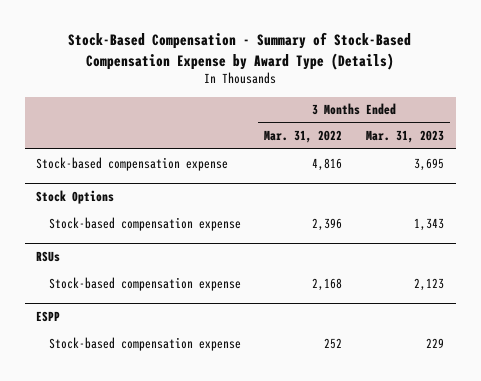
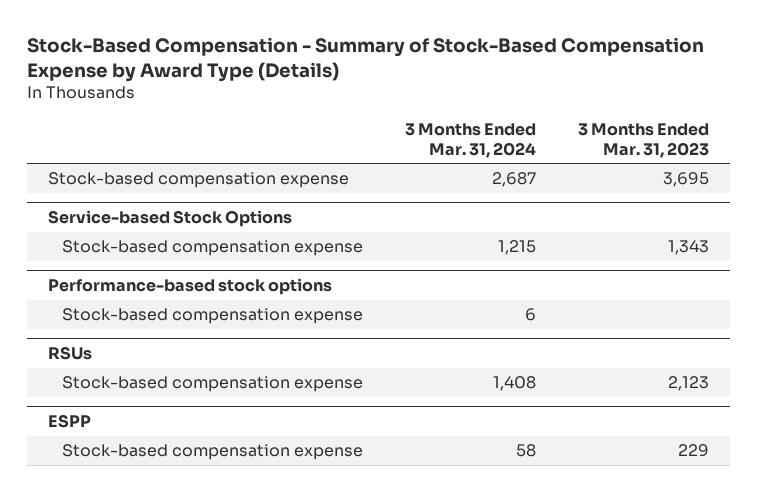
[264,130,343,144] Mar. 31, 2022 -> none
none -> [405,122,537,158] 3 Months Ended Mar. 31, 2024
[36,190,115,205] Stock Options -> [48,210,293,228] Service-based Stock Options
none -> [48,278,333,296] Performance-based stock options
none -> [61,308,363,325] Stock-based compensation expense

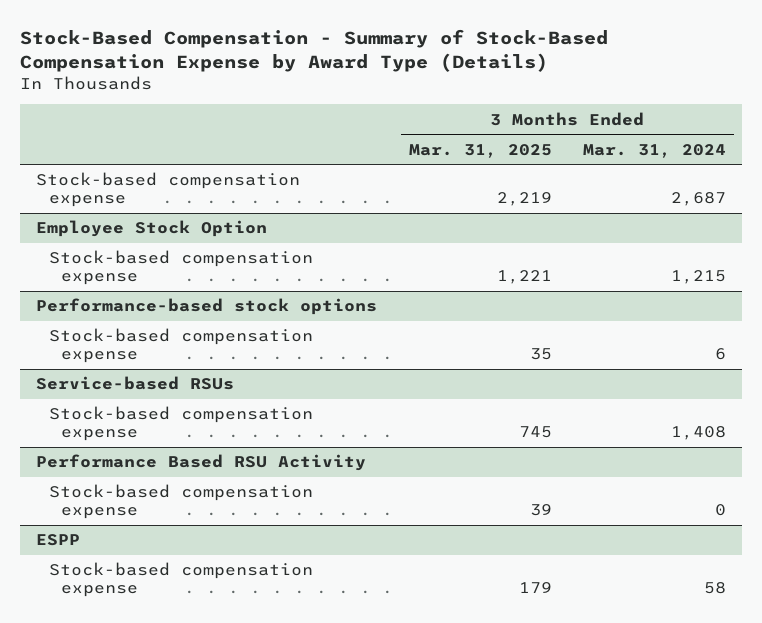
[578,122,710,158] 3 Months Ended Mar. 31, 2023 -> none
none -> [408,143,552,158] Mar. 31, 2025
[48,210,293,228] Service-based Stock Options -> [36,220,268,238] Employee Stock Option
[48,346,93,361] RSUs -> [36,376,235,391] Service-based RSUs
none -> [36,454,367,472] Performance Based RSU Activity
none -> [48,484,313,520] Stock-based compensation expense

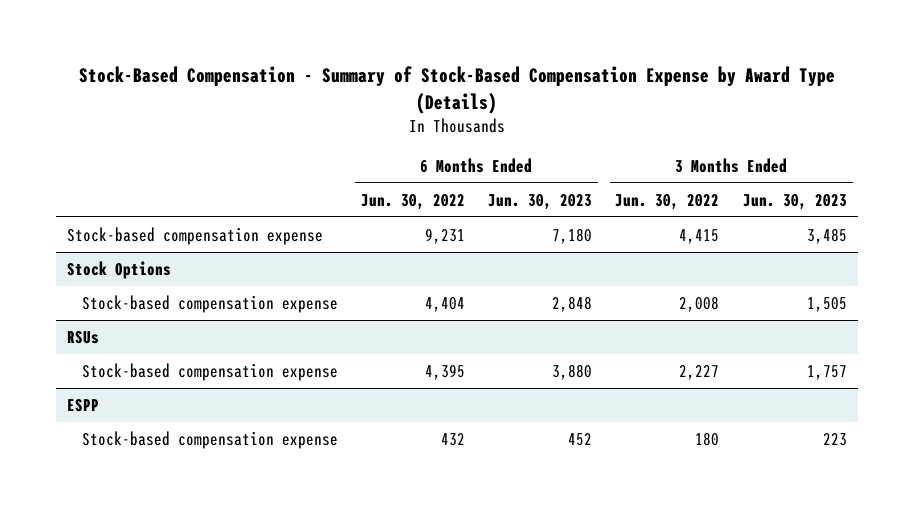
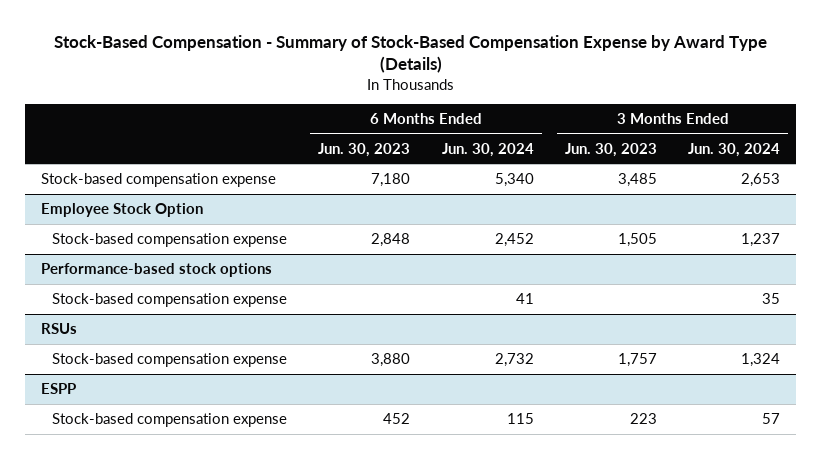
[360,193,465,210] Jun. 30, 2022 -> none
[615,193,720,210] Jun. 30, 2022 -> none
none -> [441,142,534,157] Jun. 30, 2024
none -> [688,142,781,157] Jun. 30, 2024
[67,260,172,279] Stock Options -> [40,203,203,218] Employee Stock Option
none -> [40,263,272,278] Performance-based stock options
none -> [51,293,287,308] Stock-based compensation expense

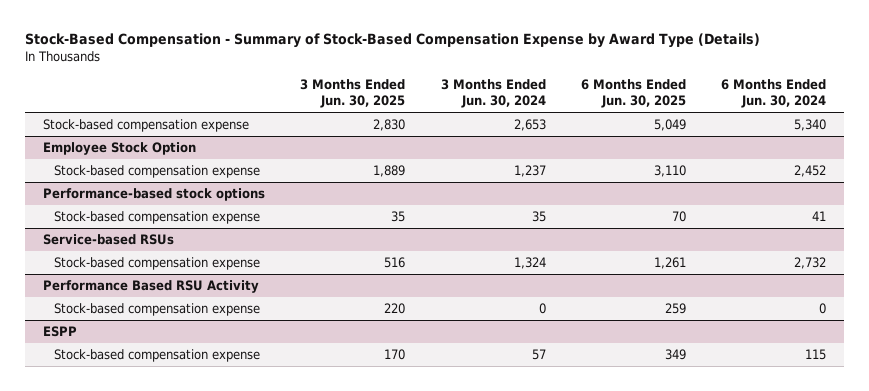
[318,142,411,157] Jun. 30, 2023 -> none
[565,142,658,157] Jun. 30, 2023 -> none
none -> [300,79,406,108] 3 Months Ended Jun. 30, 2025
none -> [581,79,687,108] 6 Months Ended Jun. 30, 2025
[40,323,77,335] RSUs -> [42,234,174,246] Service-based RSUs
none -> [42,280,259,294] Performance Based RSU Activity
none -> [53,303,260,317] Stock-based compensation expense

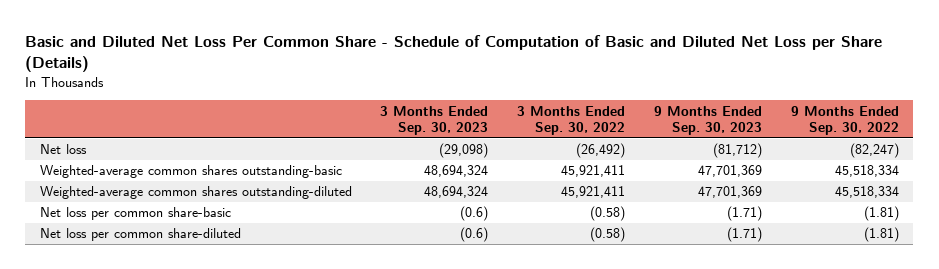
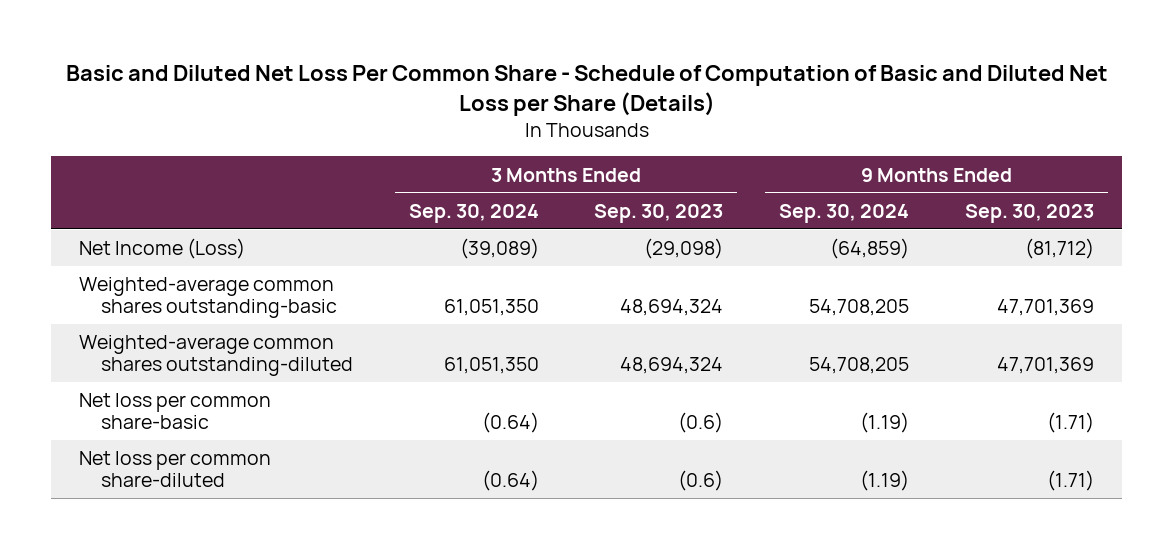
[517,105,626,135] 3 Months Ended Sep. 30, 2022 -> none
[791,105,900,135] 9 Months Ended Sep. 30, 2022 -> none
none -> [408,203,539,223] Sep. 30, 2024
none -> [779,203,910,223] Sep. 30, 2024
[39,144,87,155] Net loss -> [79,238,246,260] Net Income (Loss)

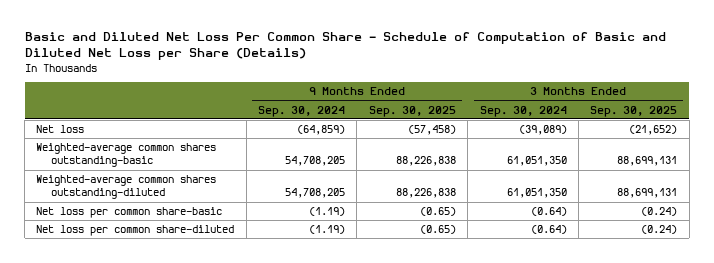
[594,203,724,223] Sep. 30, 2023 -> none
[964,203,1094,223] Sep. 30, 2023 -> none
none -> [368,105,456,117] Sep. 30, 2025
none -> [590,105,678,117] Sep. 30, 2025
[79,238,246,260] Net Income (Loss) -> [36,125,85,134] Net loss

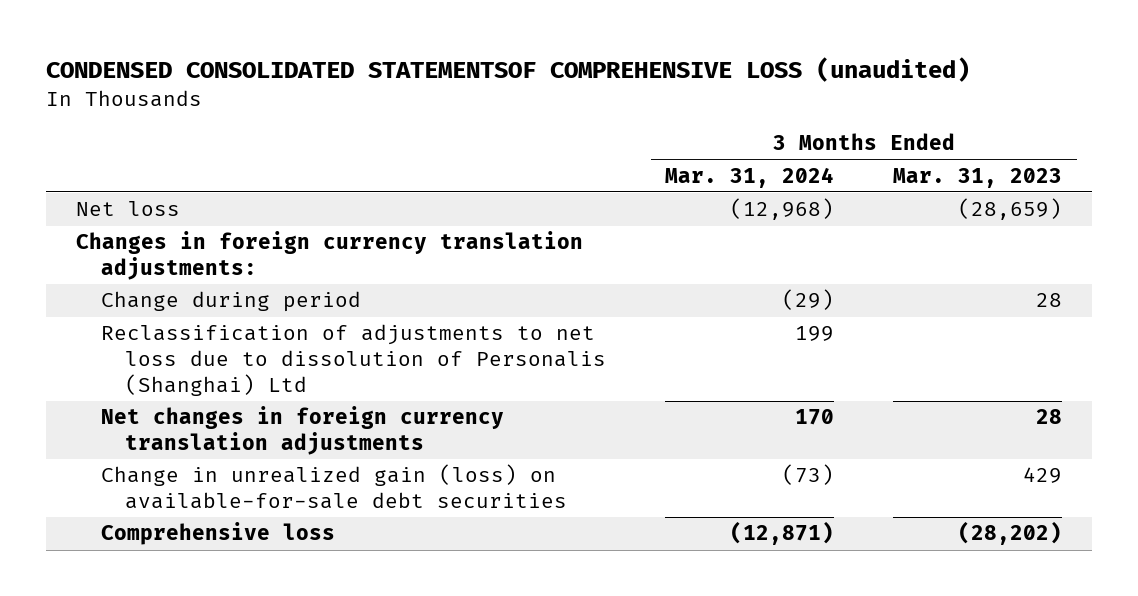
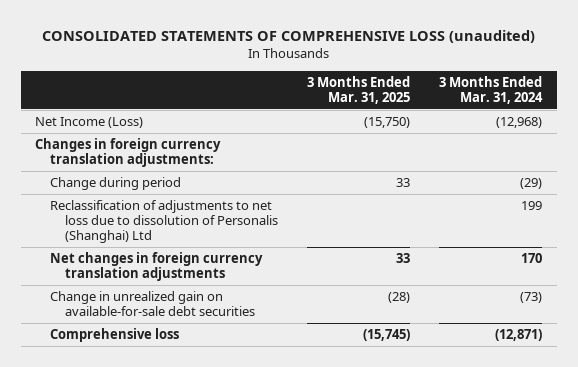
[46,57,971,83] CONDENSED CONSOLIDATED STATEMENTSOF COMPREHENSIVE LOSS (unaudited) -> [41,29,535,43] CONSOLIDATED STATEMENTS OF COMPREHENSIVE LOSS (unaudited)
[893,167,1063,188] Mar. 31, 2023 -> none
none -> [306,75,410,105] 3 Months Ended Mar. 31, 2025
[75,201,180,217] Net loss -> [35,117,144,129] Net Income (Loss)
[100,464,568,510] Change in unrealized gain (loss) on available-for-sale debt securities -> [50,291,255,317] Change in unrealized gain on available-for-sale debt securities

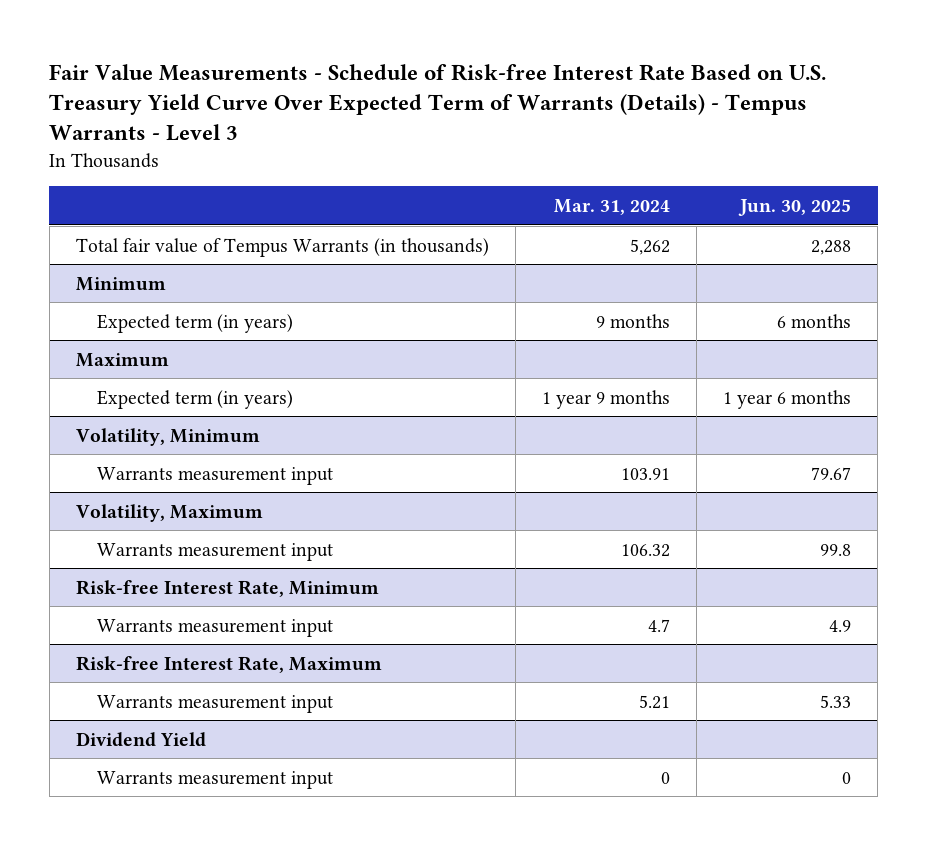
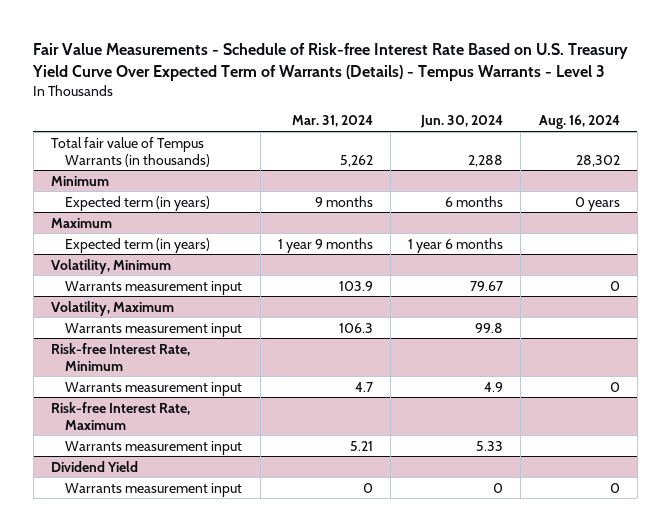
[738,198,852,216] Jun. 30, 2025 -> none
none -> [420,115,504,129] Jun. 30, 2024
none -> [538,115,620,130] Aug. 16, 2024
[620,467,670,480] 103.91 -> [338,280,373,291] 103.9
[620,543,670,557] 106.32 -> [338,322,373,333] 106.3

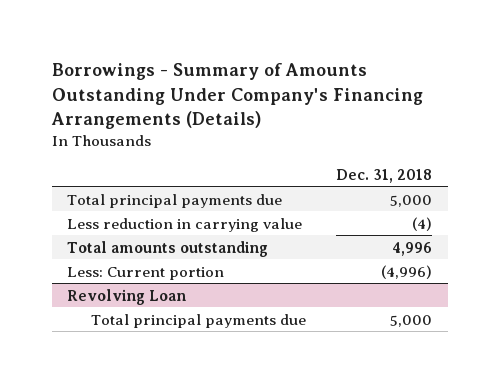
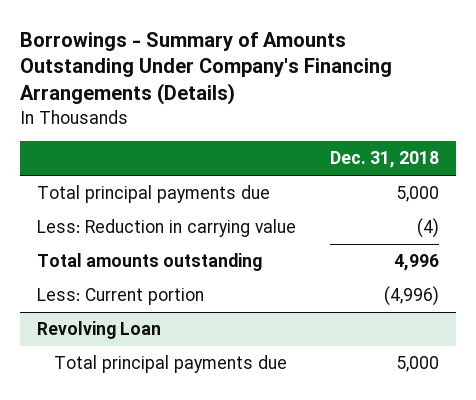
[67,217,303,232] Less reduction in carrying value -> [36,219,296,238] Less: Reduction in carrying value

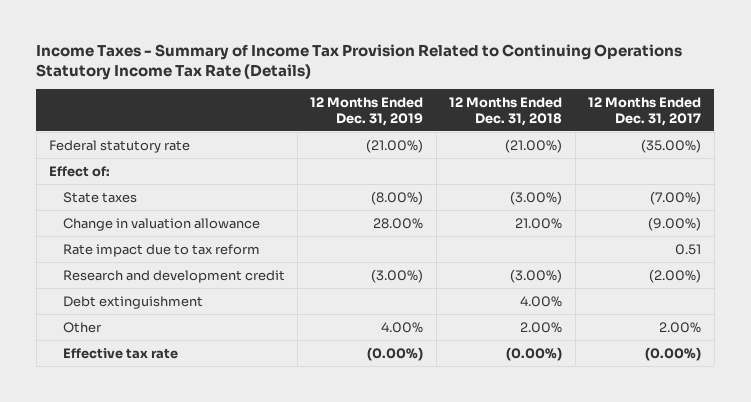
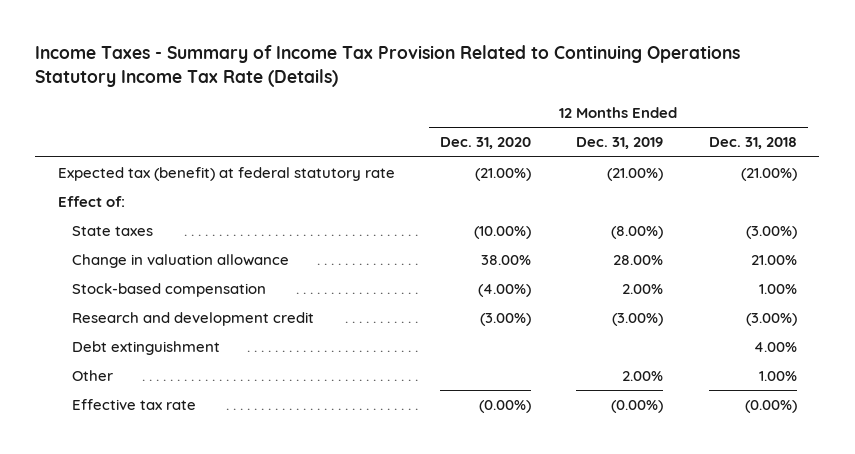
[588,96,702,126] 12 Months Ended Dec. 31, 2017 -> none
none -> [440,137,532,150] Dec. 31, 2020
[49,139,191,153] Federal statutory rate -> [57,167,395,182] Expected tax (benefit) at federal statutory rate
[62,243,260,257] Rate impact due to tax reform -> none
none -> [71,283,266,298] Stock-based compensation
[381,321,424,333] 4.00% -> [622,371,664,382] 2.00%
[520,321,563,333] 2.00% -> [758,371,797,382] 1.00%

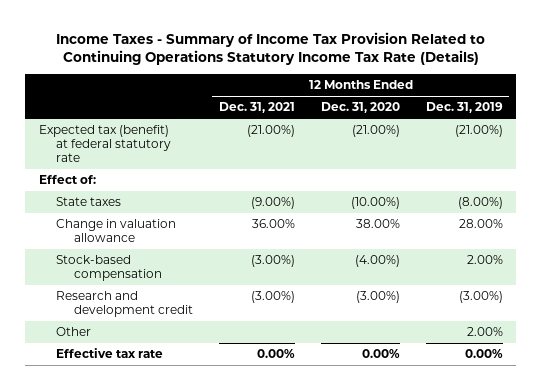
[708,137,797,150] Dec. 31, 2018 -> none
none -> [218,102,295,114] Dec. 31, 2021
[71,341,220,356] Debt extinguishment -> none
[479,400,532,414] (0.00%) -> [361,349,400,359] 0.00%
[611,400,664,414] (0.00%) -> [464,349,503,359] 0.00%

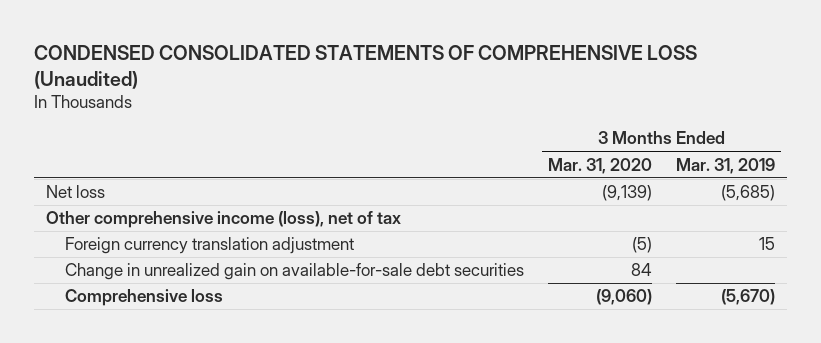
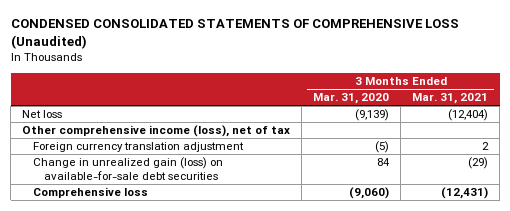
[676,157,776,174] Mar. 31, 2019 -> none
none -> [412,93,489,105] Mar. 31, 2021
[65,263,525,281] Change in unrealized gain on available-for-sale debt securities -> [33,157,224,180] Change in unrealized gain (loss) on available-for-sale debt securities

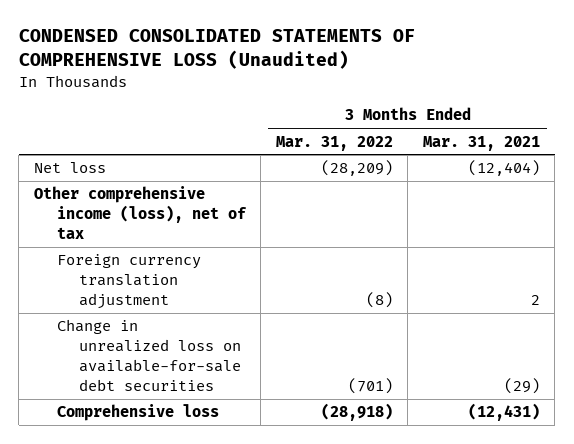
[313,93,390,105] Mar. 31, 2020 -> none
none -> [275,135,393,151] Mar. 31, 2022
[33,157,224,180] Change in unrealized gain (loss) on available-for-sale debt securities -> [56,319,242,391] Change in unrealized loss on available-for-sale debt securities

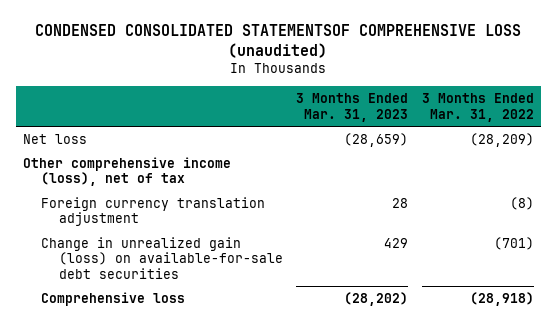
[18,29,415,70] CONDENSED CONSOLIDATED STATEMENTS OF COMPREHENSIVE LOSS (Unaudited) -> [35,23,522,58] CONDENSED CONSOLIDATED STATEMENTSOF COMPREHENSIVE LOSS (unaudited)
[422,135,540,151] Mar. 31, 2021 -> none
none -> [296,93,409,122] 3 Months Ended Mar. 31, 2023
[56,319,242,391] Change in unrealized loss on available-for-sale debt securities -> [40,236,283,279] Change in unrealized gain (loss) on available-for-sale debt securities

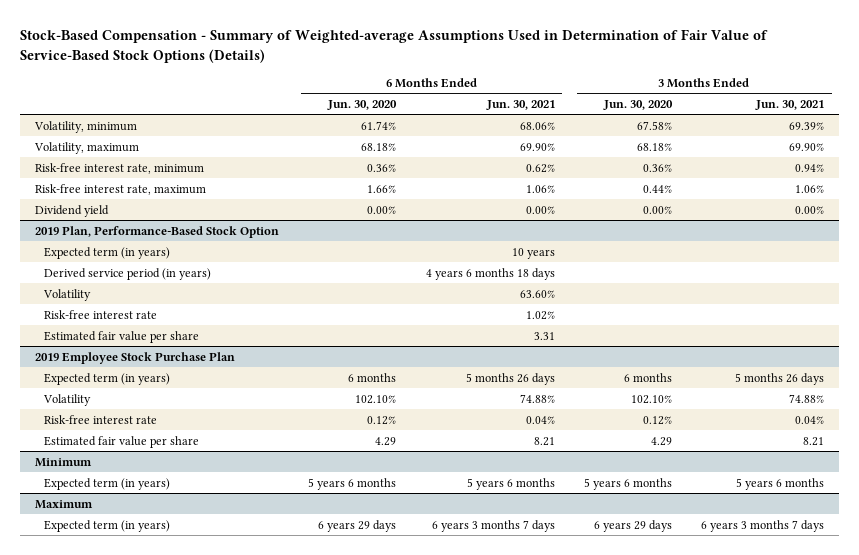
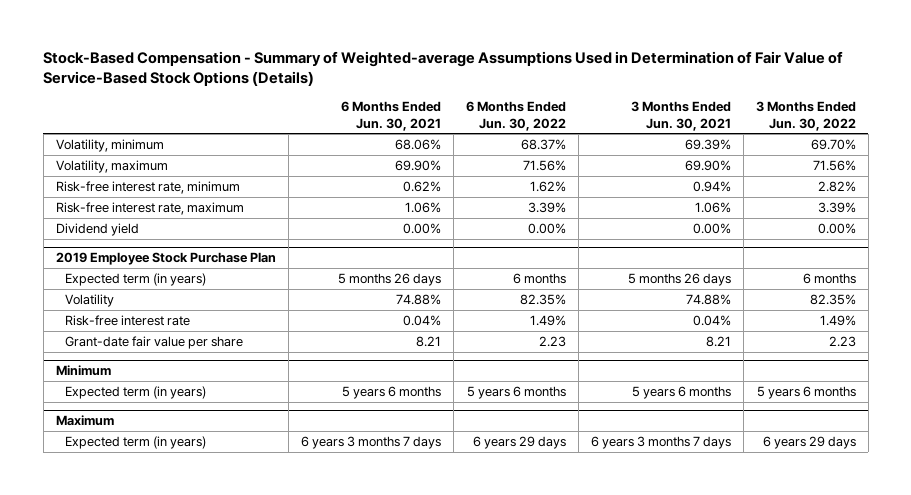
[327,99,398,110] Jun. 30, 2020 -> none
[603,99,674,110] Jun. 30, 2020 -> none
none -> [465,101,566,131] 6 Months Ended Jun. 30, 2022
none -> [755,101,856,131] 3 Months Ended Jun. 30, 2022
[34,225,279,238] 2019 Plan, Performance-Based Stock Option -> none
[44,246,171,259] Expected term (in years) -> none
[44,267,212,280] Derived service period (in years) -> none
[43,288,92,301] Volatility -> none
[44,309,158,319] Risk-free interest rate -> none
[44,330,200,343] Estimated fair value per share -> none
[44,435,200,448] Estimated fair value per share -> [65,335,244,349] Grant-date fair value per share

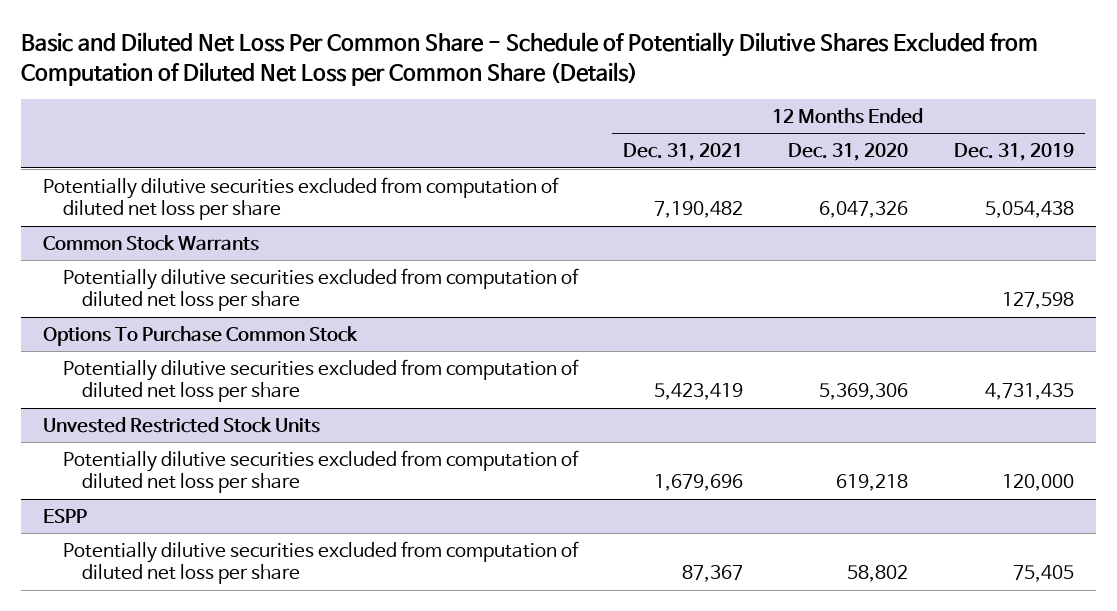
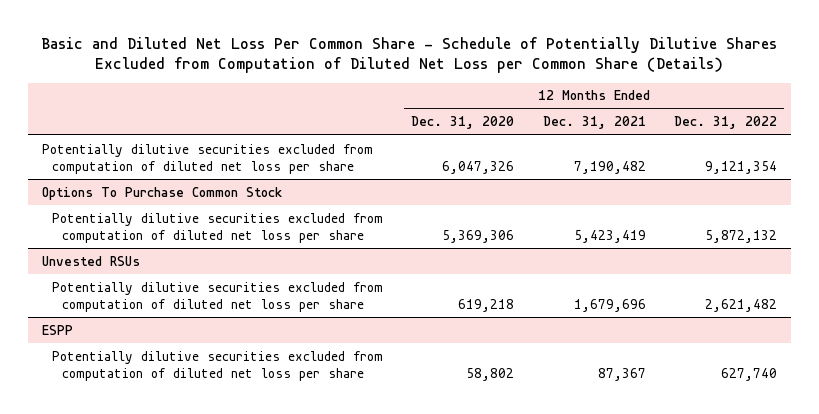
[953,143,1074,162] Dec. 31, 2019 -> none
none -> [673,116,777,130] Dec. 31, 2022
[43,235,260,252] Common Stock Warrants -> none
[62,268,579,312] Potentially dilutive securities excluded from computation of diluted net loss per share -> none
[43,417,321,434] Unvested Restricted Stock Units -> [41,255,140,266] Unvested RSUs

